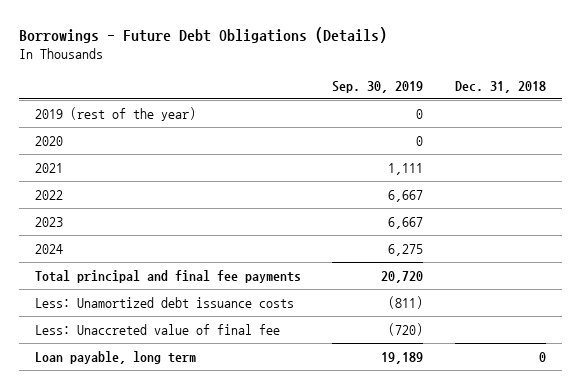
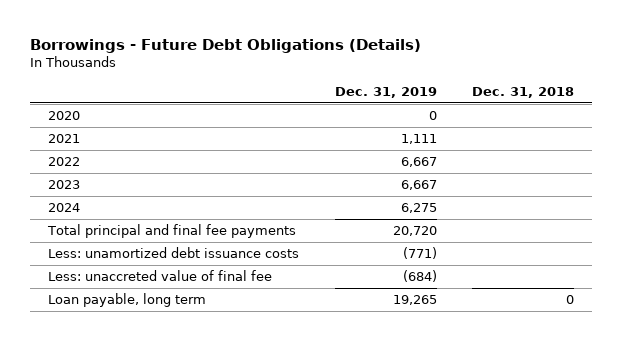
[332,80,424,93] Sep. 30, 2019 -> none
none -> [334,86,437,98] Dec. 31, 2019
[34,106,196,121] 2019 (rest of the year) -> none
[34,296,294,308] Less: Unamortized debt issuance costs -> [47,247,299,259] Less: unamortized debt issuance costs
[34,323,280,335] Less: Unaccreted value of final fee -> [47,270,272,282] Less: unaccreted value of final fee

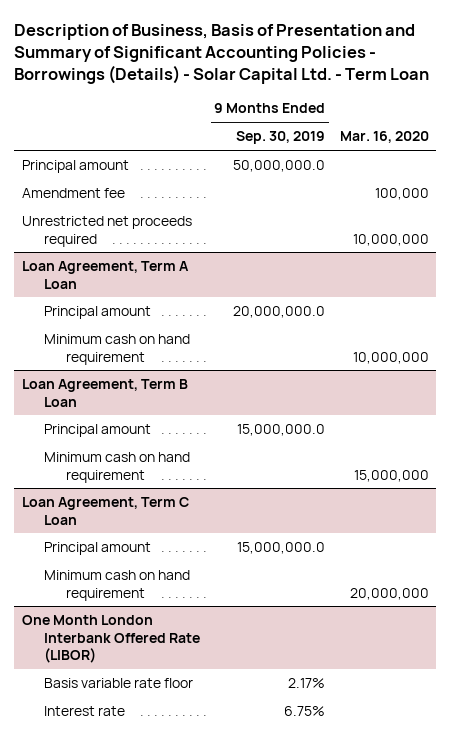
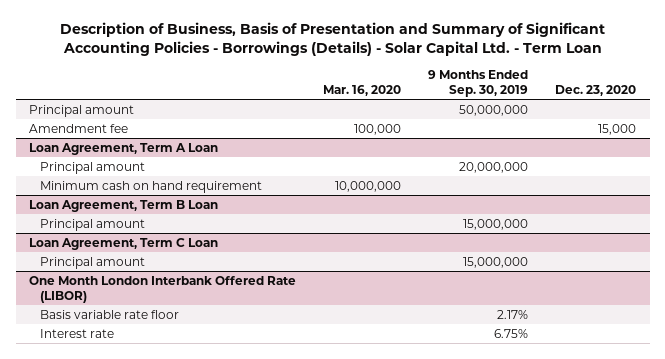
none -> [555,85,637,97] Dec. 23, 2020
[233,160,326,173] 50,000,000.0 -> [459,104,529,116] 50,000,000
[21,216,192,247] Unrestricted net proceeds required -> none
[233,306,326,319] 20,000,000.0 -> [459,161,529,173] 20,000,000
[43,452,190,483] Minimum cash on hand requirement -> none
[237,424,326,437] 15,000,000.0 -> [463,218,529,230] 15,000,000
[43,570,190,601] Minimum cash on hand requirement -> none
[237,542,326,555] 15,000,000.0 -> [463,256,529,268] 15,000,000

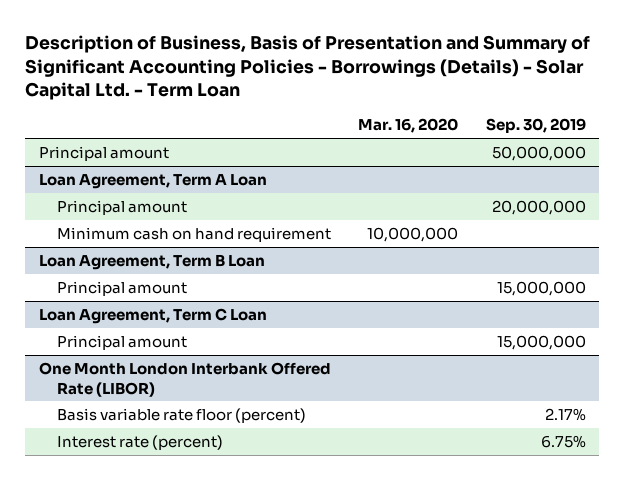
[428,69,529,98] 9 Months Ended Sep. 30, 2019 -> none
[555,85,637,97] Dec. 23, 2020 -> none
none -> [485,118,586,134] Sep. 30, 2019
[29,123,129,133] Amendment fee -> none
[39,309,179,319] Basis variable rate floor -> [57,407,307,423] Basis variable rate floor (percent)
[39,328,114,338] Interest rate -> [57,434,224,450] Interest rate (percent)

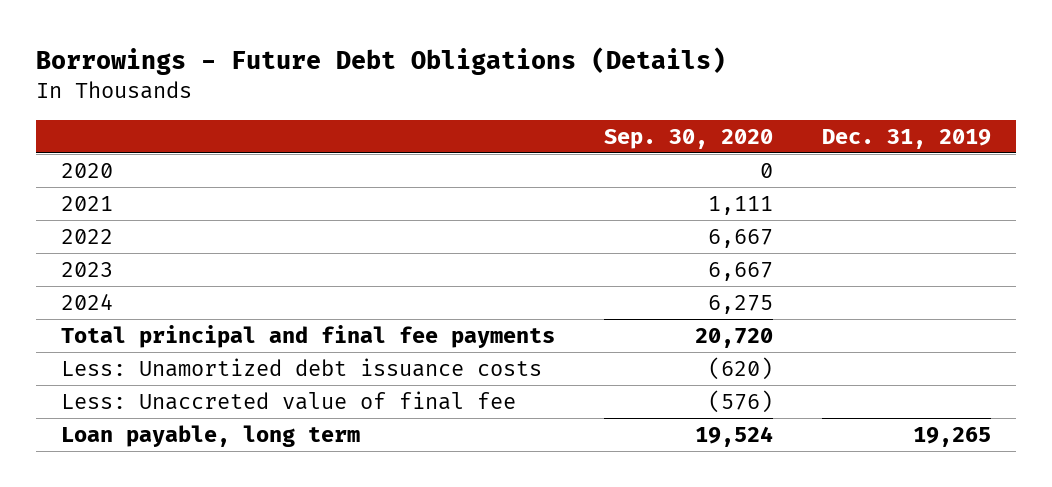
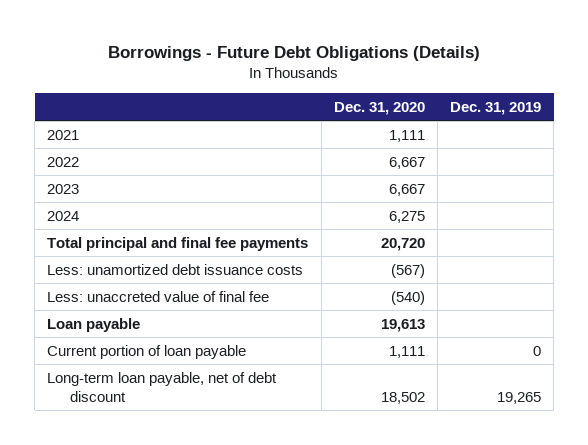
[604,128,774,149] Sep. 30, 2020 -> none
none -> [333,101,425,115] Dec. 31, 2020
[60,162,113,178] 2020 -> none
[60,357,542,377] Less: Unamortized debt issuance costs -> [47,263,304,275] Less: unamortized debt issuance costs
[60,390,516,410] Less: Unaccreted value of final fee -> [47,290,270,302] Less: unaccreted value of final fee
none -> [47,317,141,332] Loan payable
none -> [47,344,247,359] Current portion of loan payable
[60,424,360,447] Loan payable, long term -> [47,371,278,402] Long-term loan payable, net of debt discount

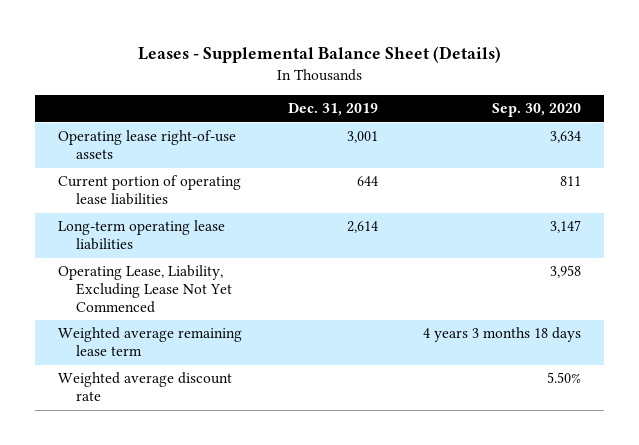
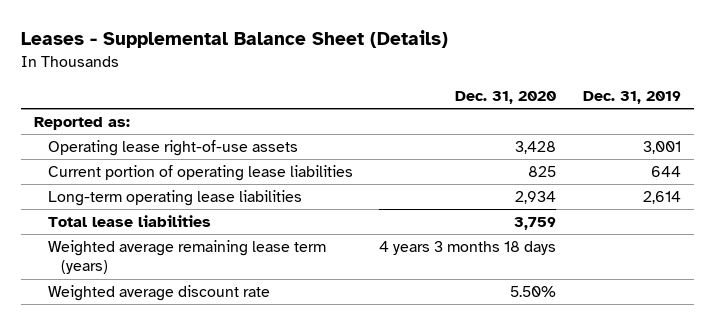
[492,103,582,118] Sep. 30, 2020 -> none
none -> [455,90,557,104] Dec. 31, 2020
none -> [33,117,130,131] Reported as:
[57,265,233,313] Operating Lease, Liability, Excluding Lease Not Yet Commenced -> [47,215,211,228] Total lease liabilities
[57,327,242,357] Weighted average remaining lease term -> [47,240,326,275] Weighted average remaining lease term (years)

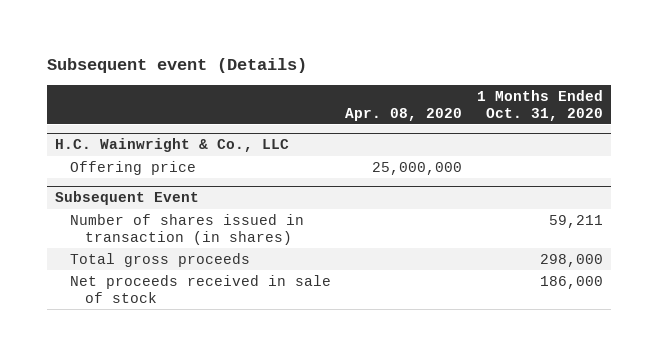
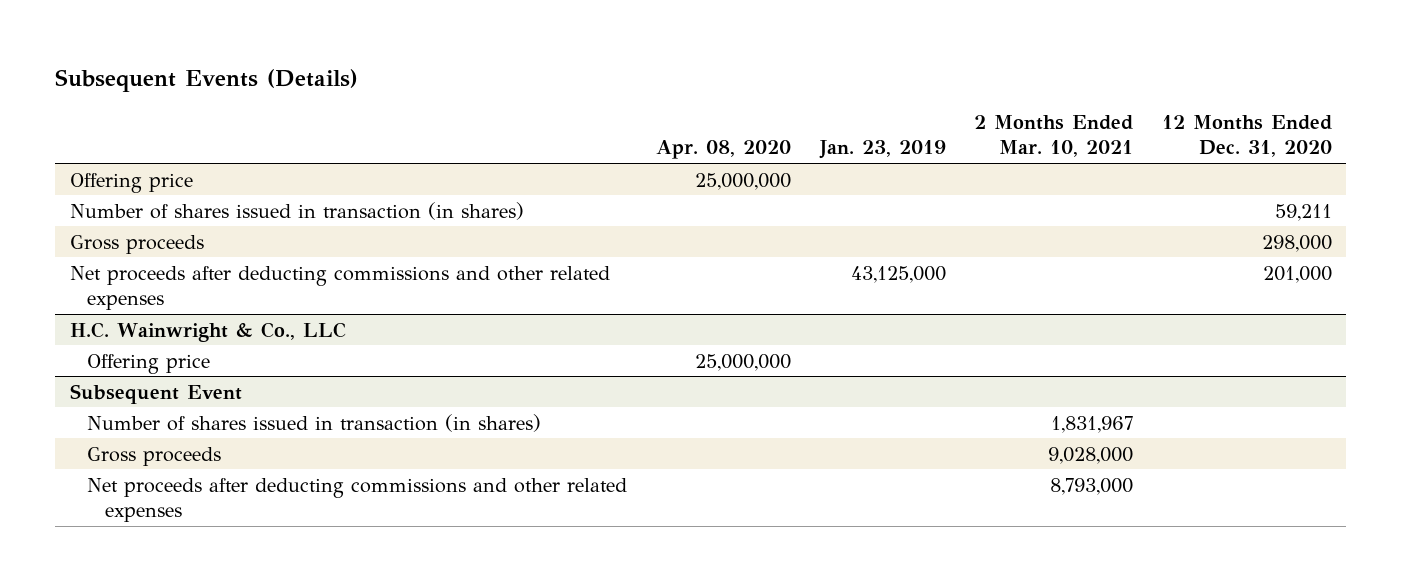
[47,58,308,74] Subsequent event (Details) -> [55,69,359,93] Subsequent Events (Details)
[477,89,604,121] 1 Months Ended Oct. 31, 2020 -> none
none -> [818,140,946,160] Jan. 23, 2019
none -> [974,114,1134,158] 2 Months Ended Mar. 10, 2021
none -> [1161,114,1332,158] 12 Months Ended Dec. 31, 2020
none -> [69,172,193,193] Offering price
none -> [69,201,524,220] Number of shares issued in transaction (in shares)
none -> [69,234,204,254] Gross proceeds
none -> [69,265,610,311] Net proceeds after deducting commissions and other related expenses
[69,252,250,267] Total gross proceeds -> [87,446,222,466] Gross proceeds
[69,274,331,303] Net proceeds received in sale of stock -> [87,477,628,523] Net proceeds after deducting commissions and other related expenses

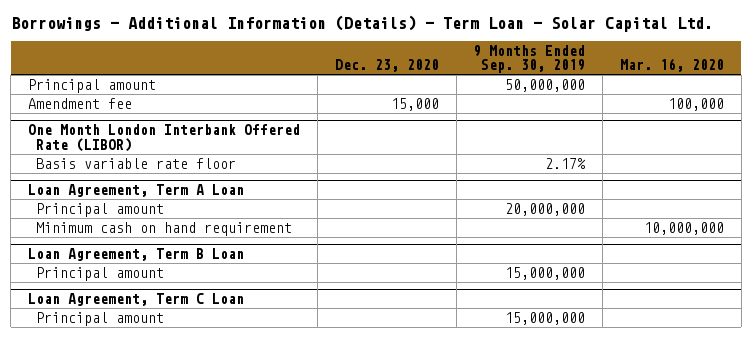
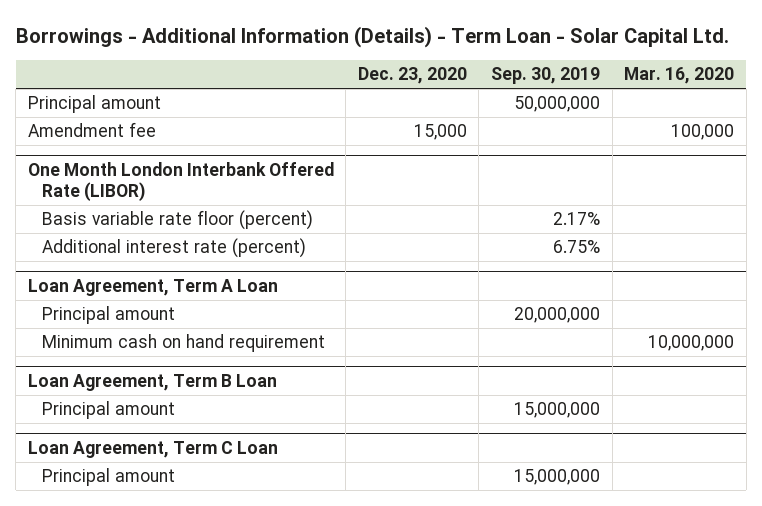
[473,44,586,74] 9 Months Ended Sep. 30, 2019 -> none
none -> [491,67,601,85] Sep. 30, 2019
[36,157,237,169] Basis variable rate floor -> [42,210,314,231] Basis variable rate floor (percent)
none -> [42,238,307,259] Additional interest rate (percent)

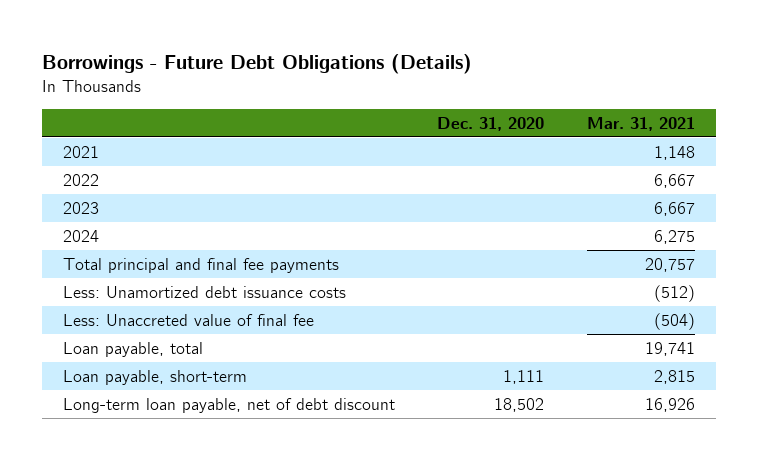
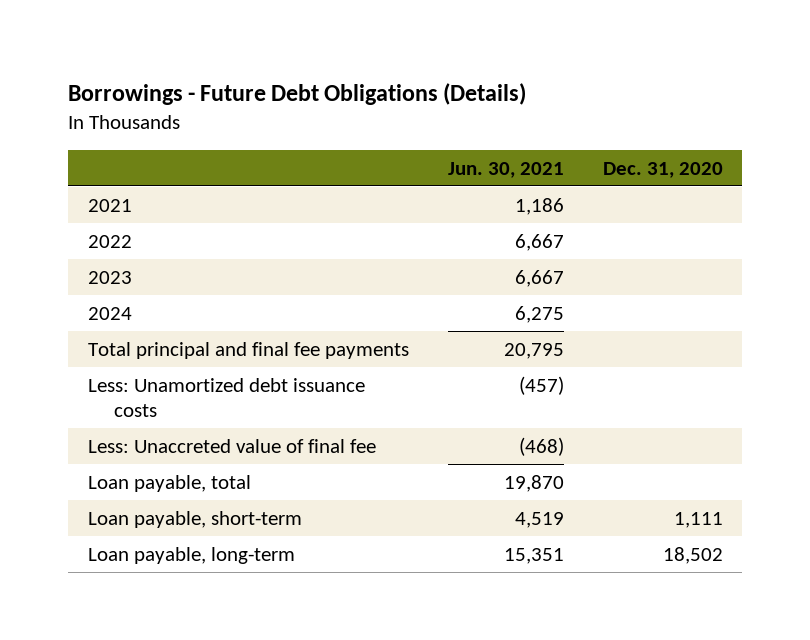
[586,116,695,131] Mar. 31, 2021 -> none
none -> [447,161,564,178] Jun. 30, 2021
[63,397,396,413] Long-term loan payable, net of debt discount -> [87,546,295,564] Loan payable, long-term

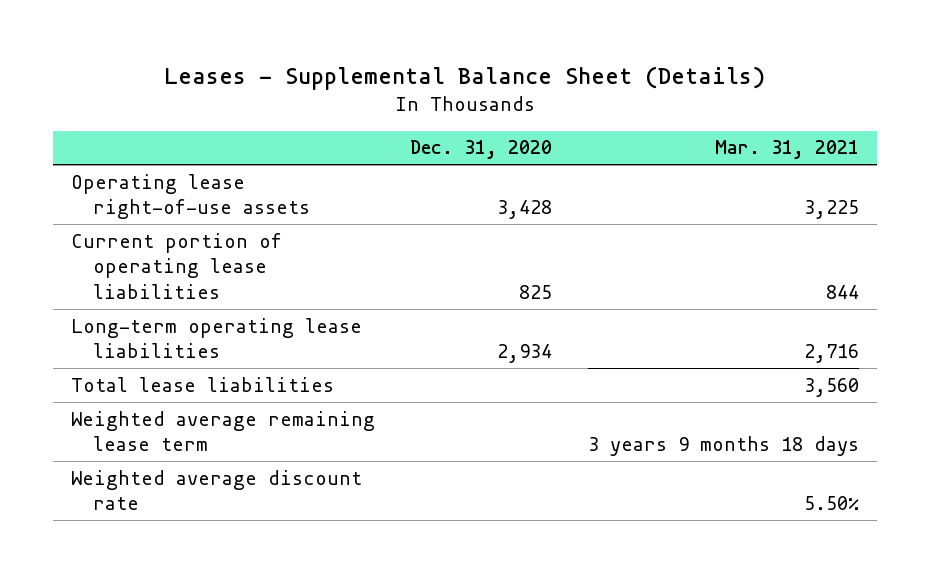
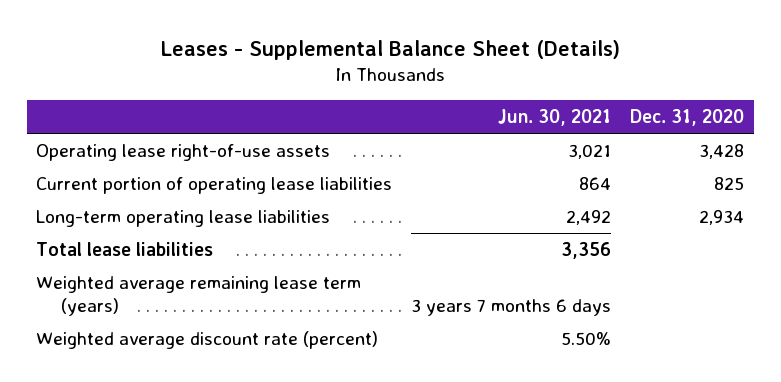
[715,140,860,160] Mar. 31, 2021 -> none
none -> [498,108,612,126] Jun. 30, 2021
[70,410,375,452] Weighted average remaining lease term -> [36,276,362,316] Weighted average remaining lease term (years)
[70,469,362,511] Weighted average discount rate -> [36,331,379,350] Weighted average discount rate (percent)

